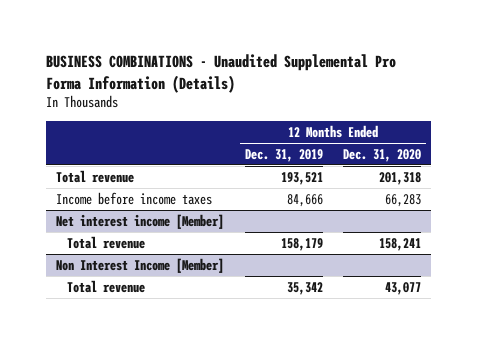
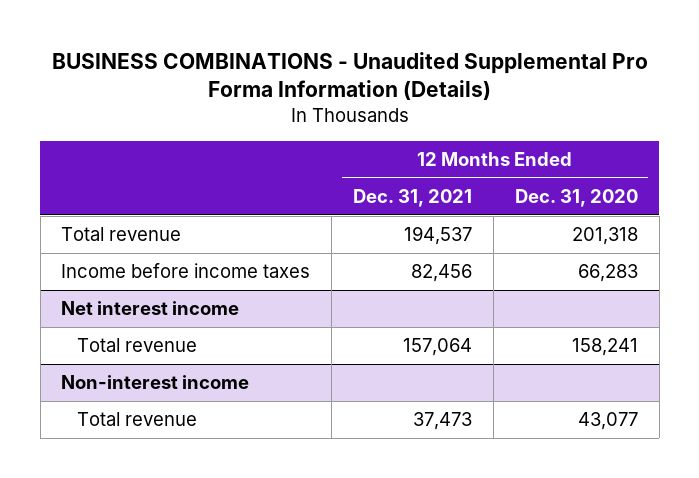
[244,148,323,162] Dec. 31, 2019 -> none
none -> [353,189,473,208] Dec. 31, 2021
[56,213,225,229] Net interest income [Member] -> [61,301,240,316] Net interest income
[56,257,225,273] Non Interest Income [Member] -> [61,375,250,390] Non-interest income

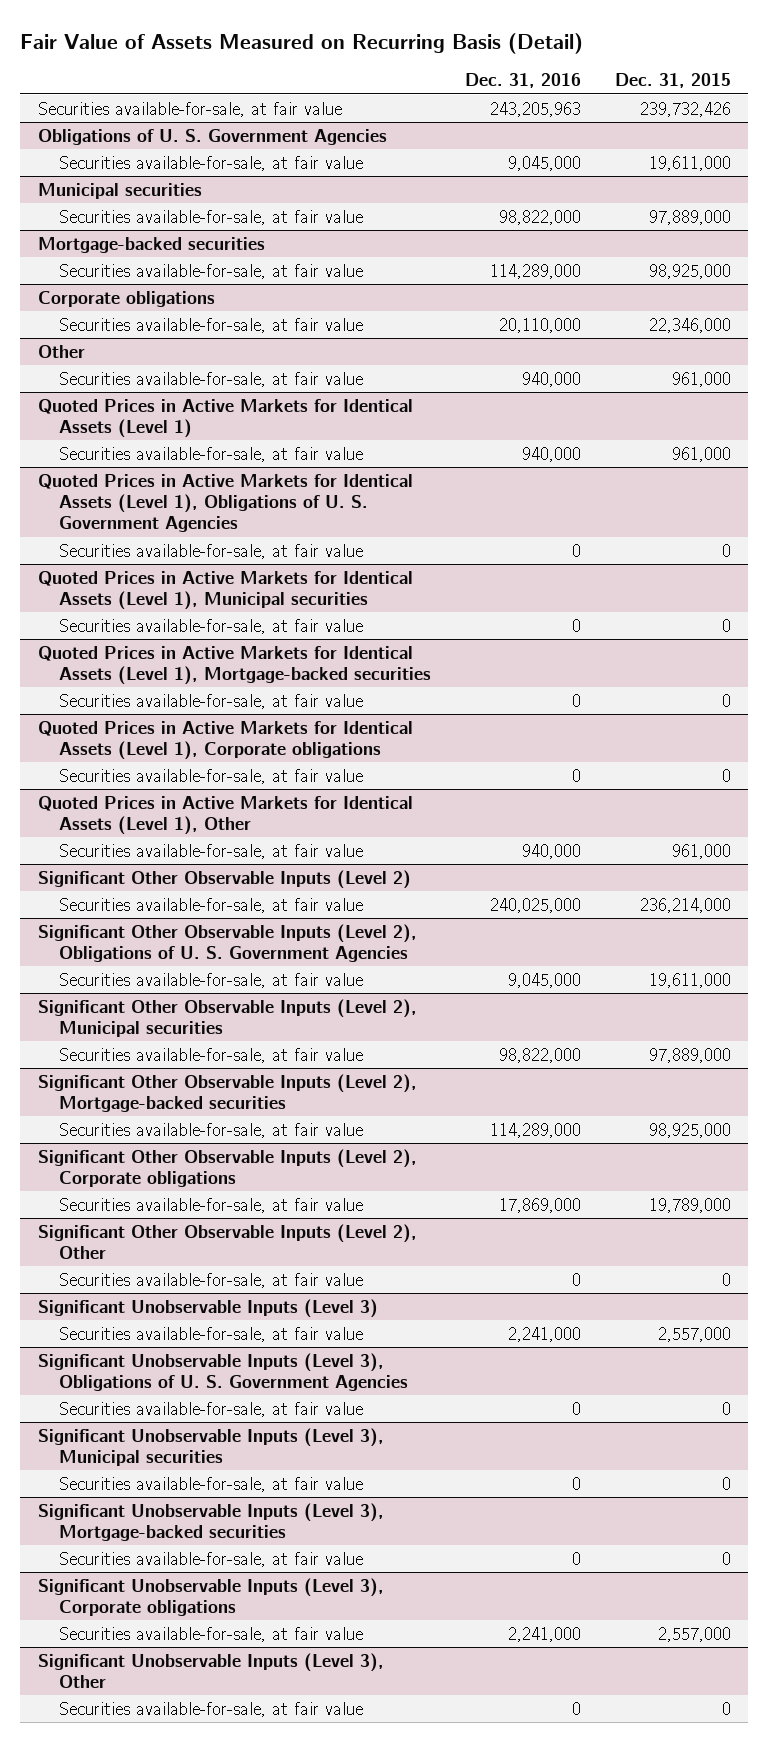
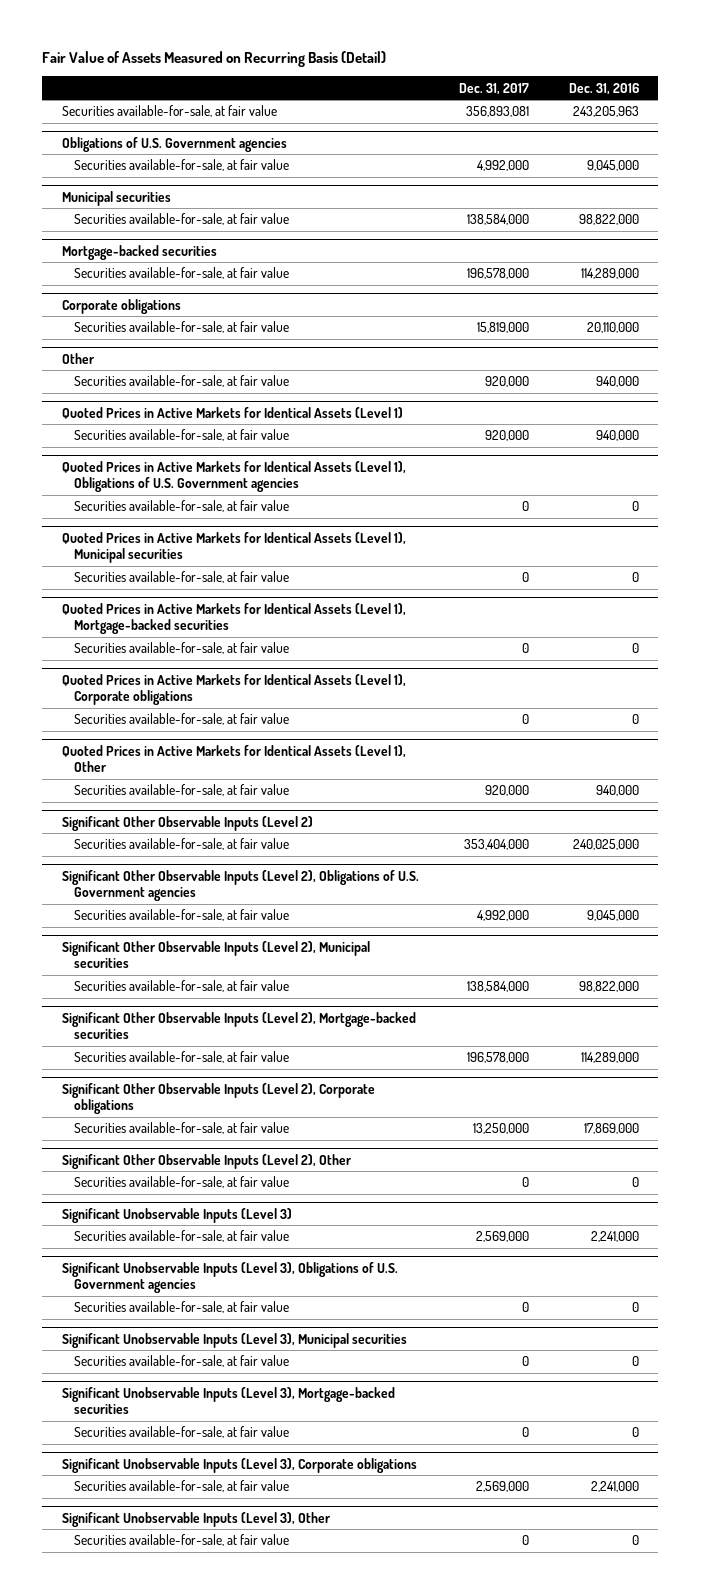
[615,73,732,89] Dec. 31, 2015 -> none
none -> [458,82,529,95] Dec. 31, 2017
[37,128,387,145] Obligations of U. S. Government Agencies -> [62,136,288,152] Obligations of U.S. Government agencies
[37,473,413,533] Quoted Prices in Active Markets for Identical Assets (Level 1), Obligations of U. S. Government Agencies -> [62,460,407,493] Quoted Prices in Active Markets for Identical Assets (Level 1), Obligations of U.S. Government agencies
[37,923,417,963] Significant Other Observable Inputs (Level 2), Obligations of U. S. Government Agencies -> [62,869,420,902] Significant Other Observable Inputs (Level 2), Obligations of U.S. Government agencies
[37,1352,408,1392] Significant Unobservable Inputs (Level 3), Obligations of U. S. Government Agencies -> [62,1261,399,1294] Significant Unobservable Inputs (Level 3), Obligations of U.S. Government agencies

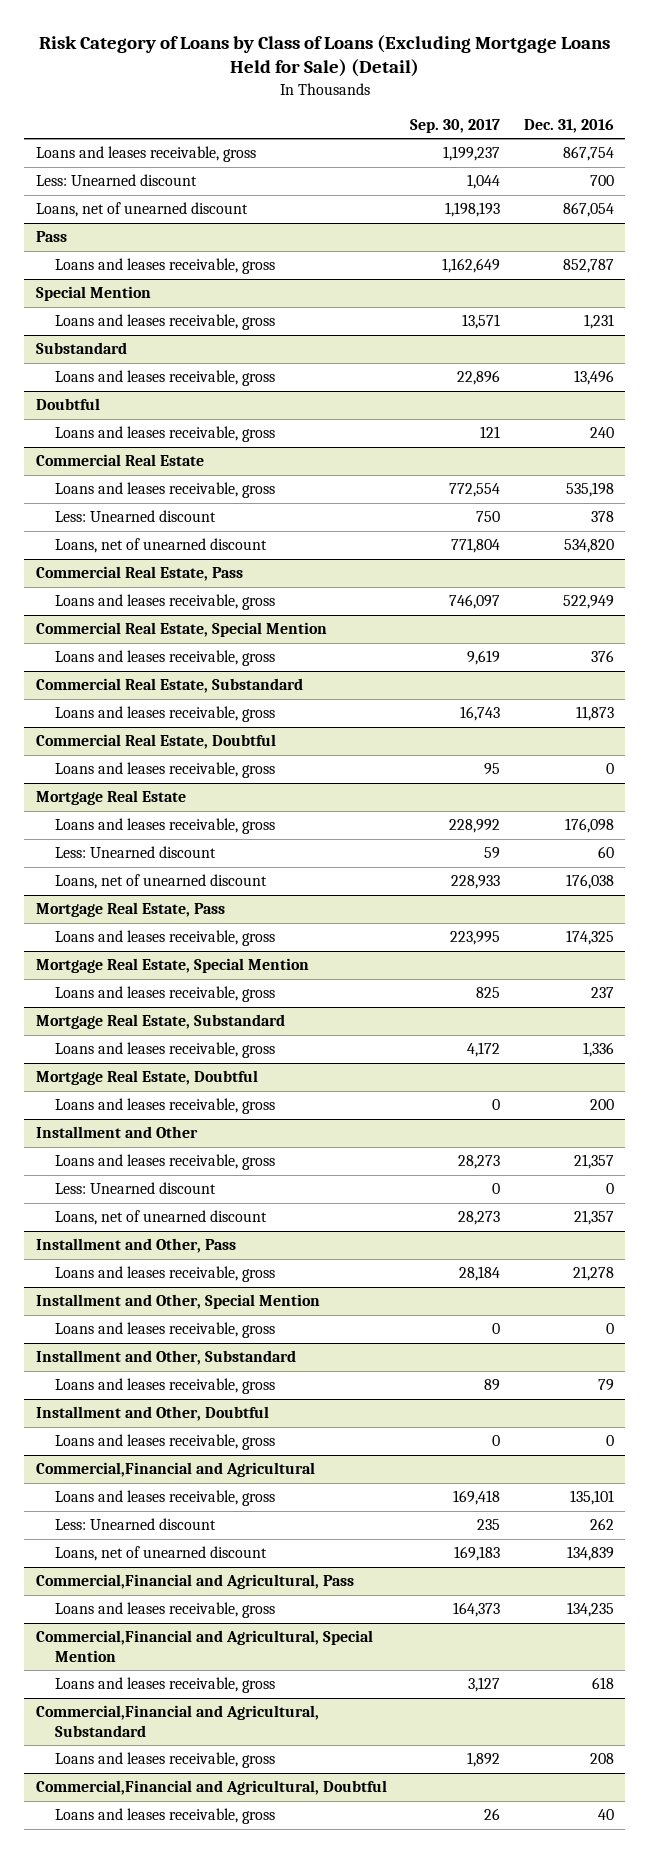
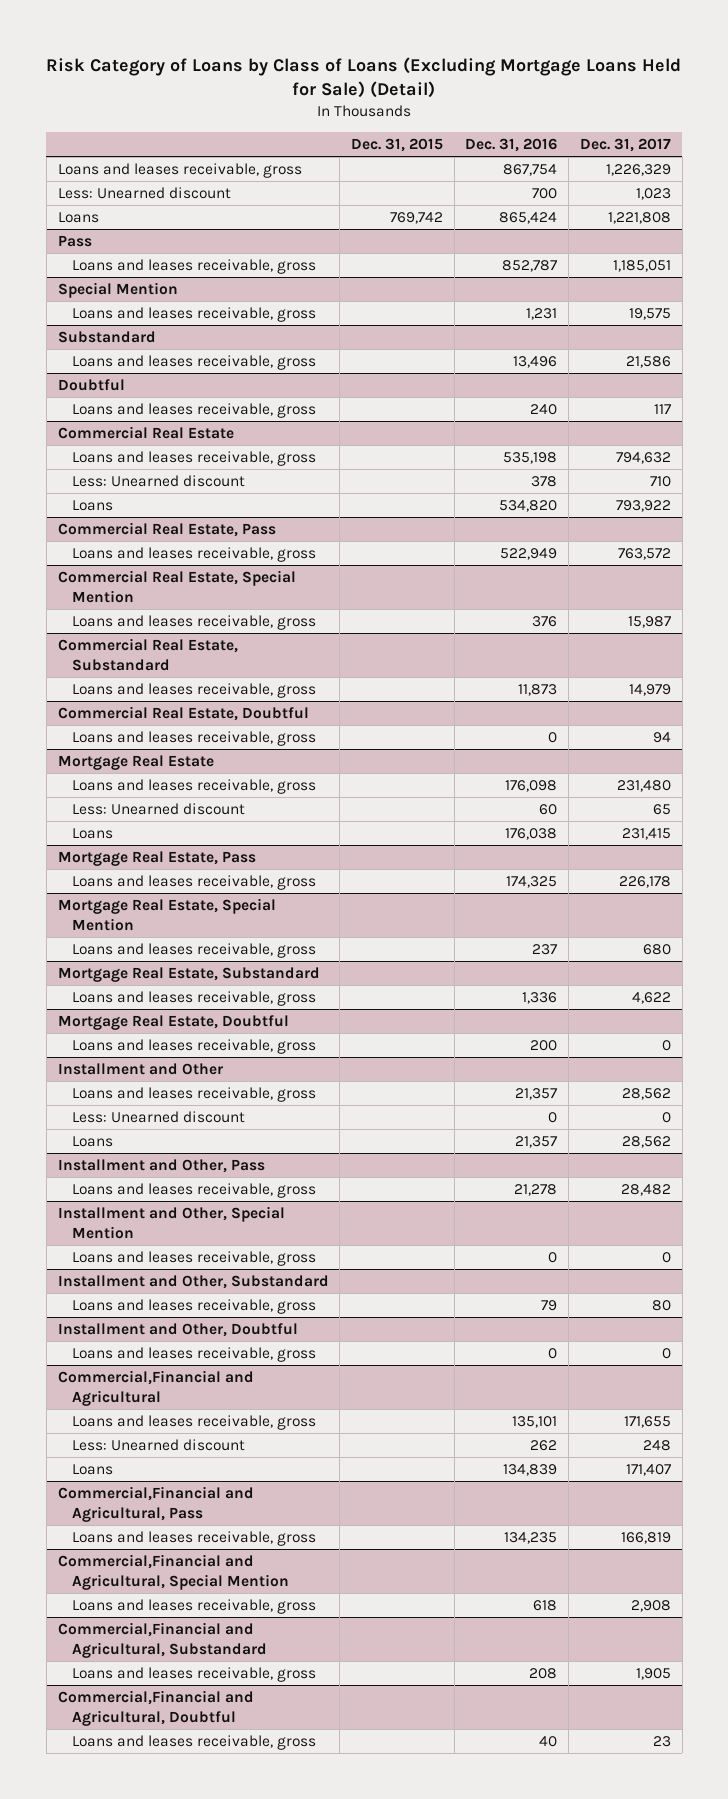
[410,118,501,133] Sep. 30, 2017 -> none
none -> [350,137,443,152] Dec. 31, 2015
none -> [579,137,671,152] Dec. 31, 2017
[35,202,248,218] Loans, net of unearned discount -> [57,212,99,224] Loans
[562,202,614,218] 867,054 -> [499,212,558,225] 865,424
[54,538,267,554] Loans, net of unearned discount -> [71,500,113,512] Loans
[54,874,267,890] Loans, net of unearned discount -> [71,828,113,840] Loans
[54,1210,267,1226] Loans, net of unearned discount -> [71,1136,113,1148] Loans
[54,1546,267,1562] Loans, net of unearned discount -> [71,1464,113,1476] Loans

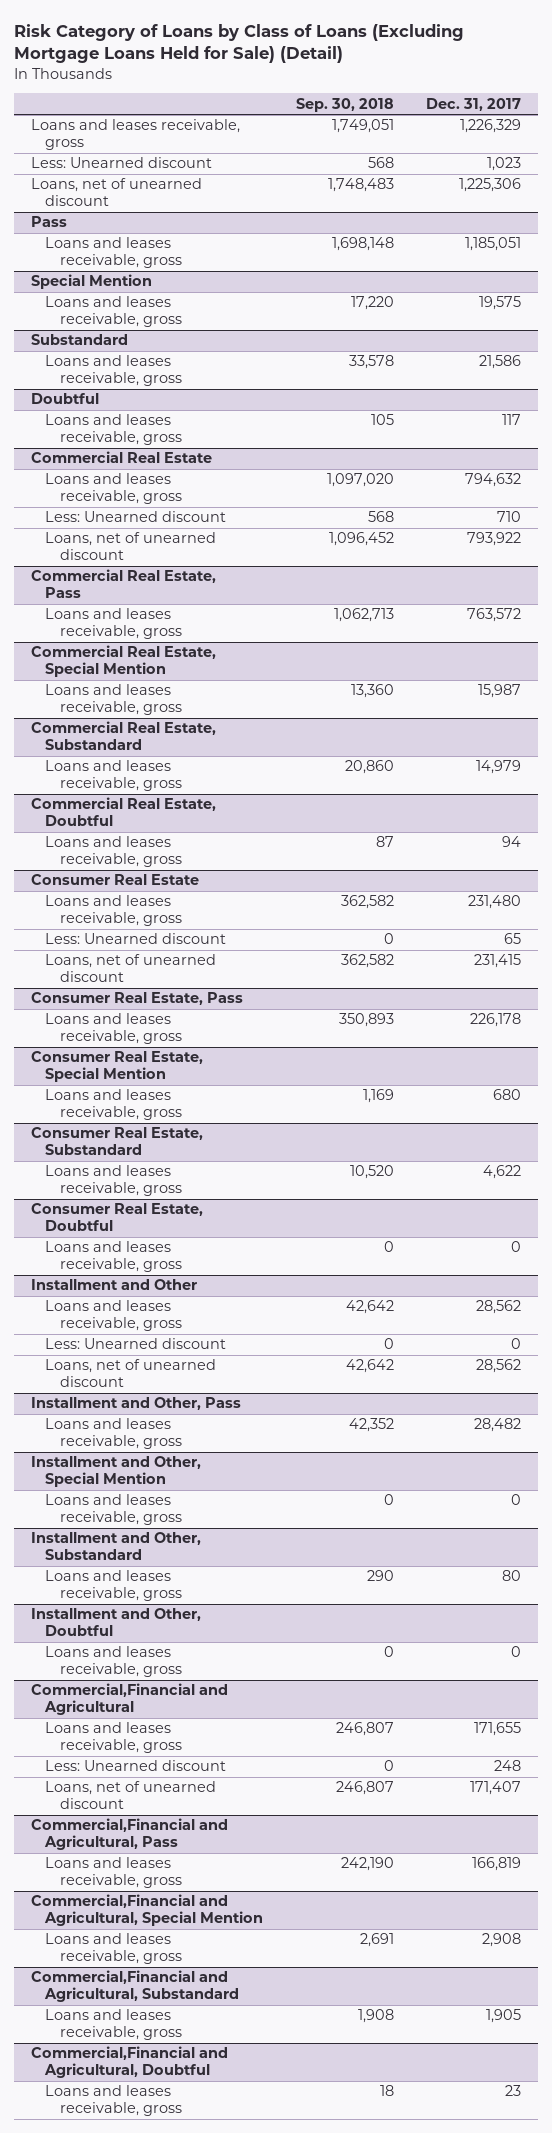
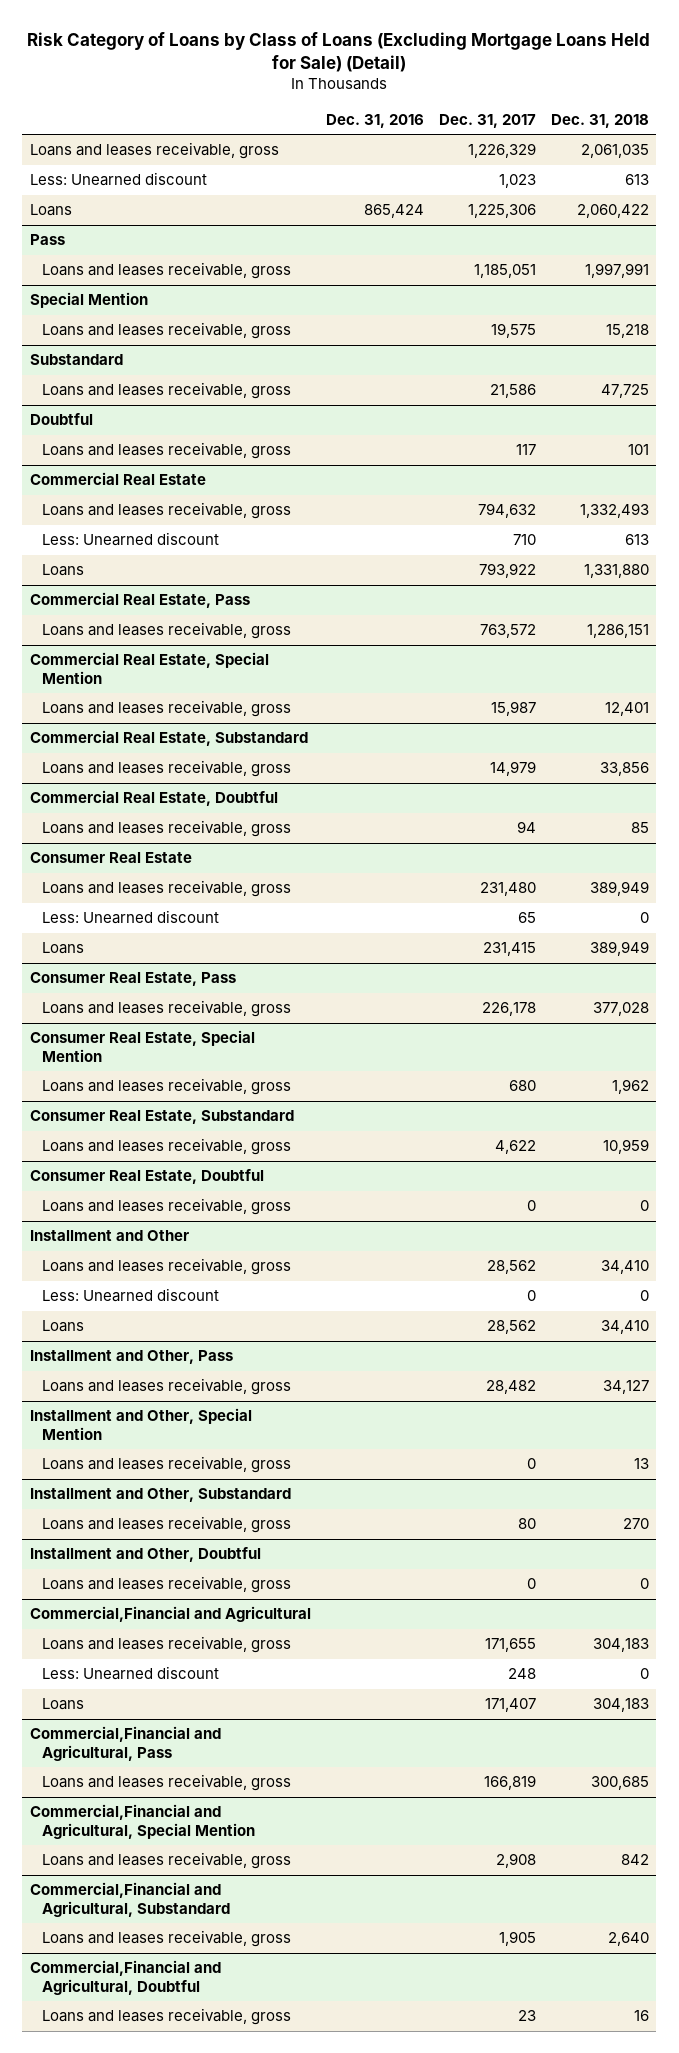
[295,97,394,112] Sep. 30, 2018 -> none
none -> [325,113,424,128] Dec. 31, 2016
none -> [550,113,649,128] Dec. 31, 2018
[30,178,202,207] Loans, net of unearned discount -> [29,204,72,217] Loans
[45,532,217,561] Loans, net of unearned discount -> [42,564,85,577] Loans
[45,954,217,983] Loans, net of unearned discount -> [42,942,85,955] Loans
[45,1359,217,1388] Loans, net of unearned discount -> [42,1320,85,1333] Loans
[45,1781,217,1810] Loans, net of unearned discount -> [42,1698,85,1711] Loans

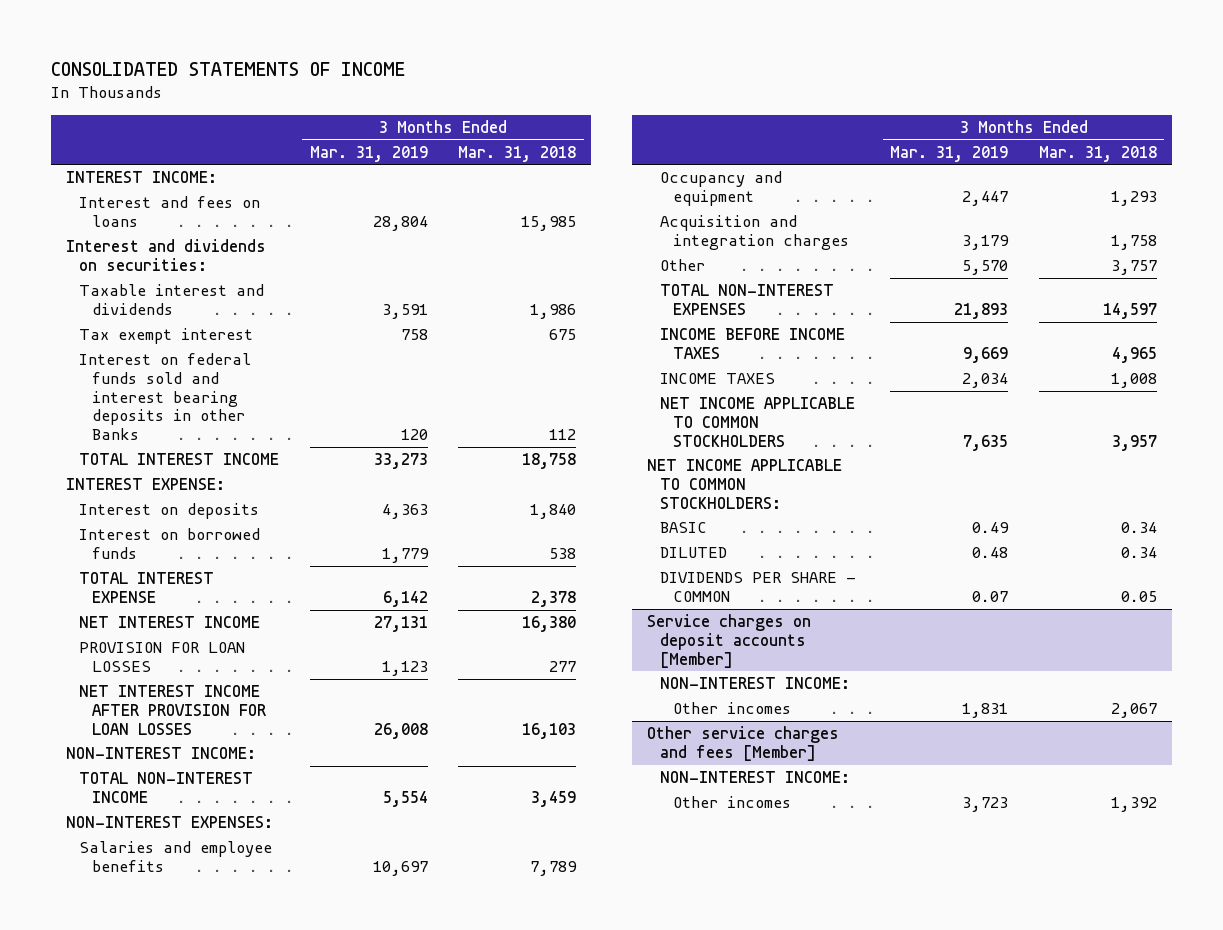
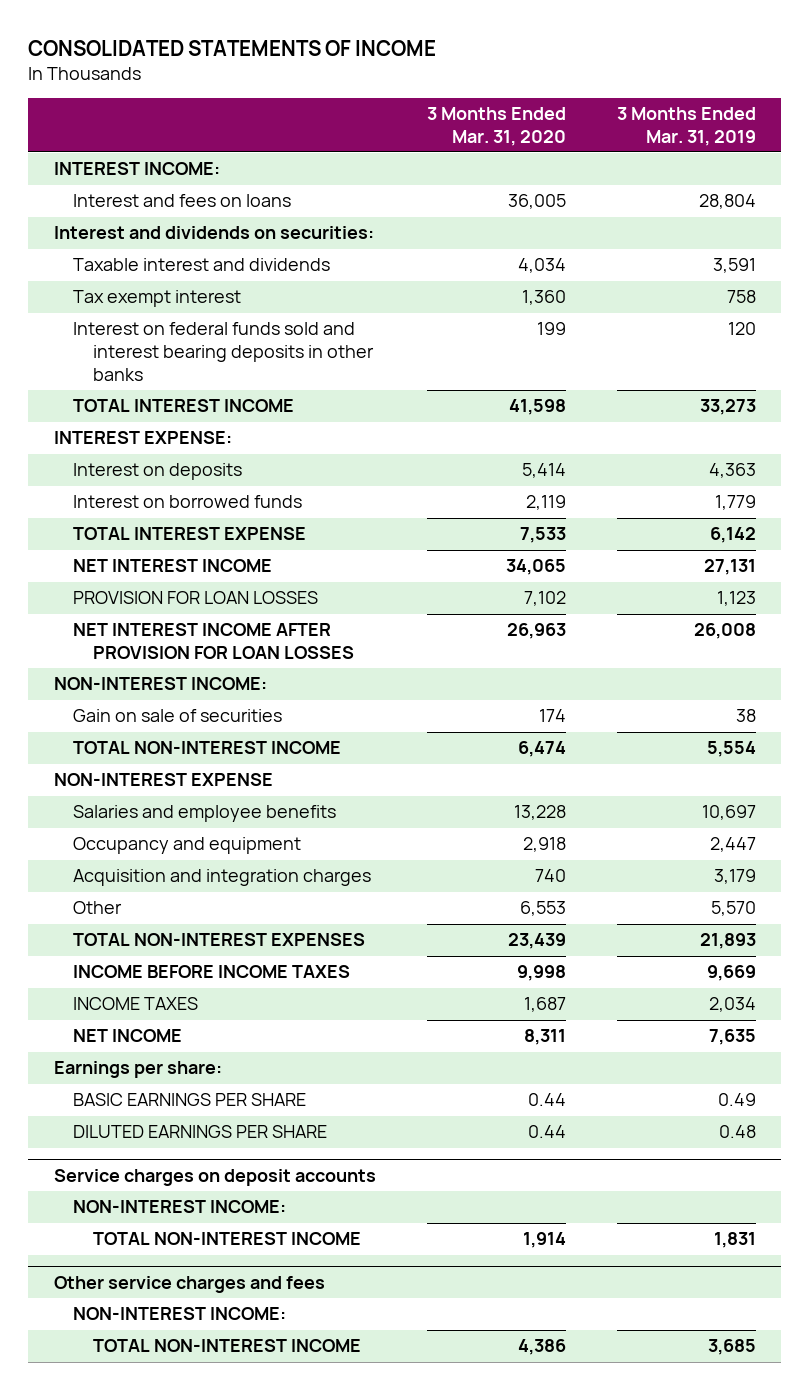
[457,145,576,162] Mar. 31, 2018 -> none
none -> [426,106,566,146] 3 Months Ended Mar. 31, 2020
[79,353,252,441] Interest on federal funds sold and interest bearing deposits in other Banks -> [73,322,375,381] Interest on federal funds sold and interest bearing deposits in other banks
none -> [73,709,283,723] Gain on sale of securities
[66,816,274,829] NON-INTEREST EXPENSES: -> [53,773,273,787] NON-INTEREST EXPENSE
[647,459,843,509] NET INCOME APPLICABLE TO COMMON STOCKHOLDERS: -> none
[660,572,857,602] DIVIDENDS PER SHARE - COMMON -> none
[660,397,856,447] NET INCOME APPLICABLE TO COMMON STOCKHOLDERS -> [73,1029,183,1043] NET INCOME
none -> [53,1061,222,1079] Earnings per share:
[660,522,708,534] BASIC -> [73,1093,307,1107] BASIC EARNINGS PER SHARE
[660,547,728,559] DILUTED -> [73,1125,328,1139] DILUTED EARNINGS PER SHARE
[647,614,812,668] Service charges on deposit accounts [Member] -> [53,1168,376,1186] Service charges on deposit accounts
[673,702,792,715] Other incomes -> [93,1232,362,1246] TOTAL NON-INTEREST INCOME
[647,726,840,761] Other service charges and fees [Member] -> [53,1275,325,1293] Other service charges and fees
[673,796,792,809] Other incomes -> none
none -> [93,1339,362,1353] TOTAL NON-INTEREST INCOME

